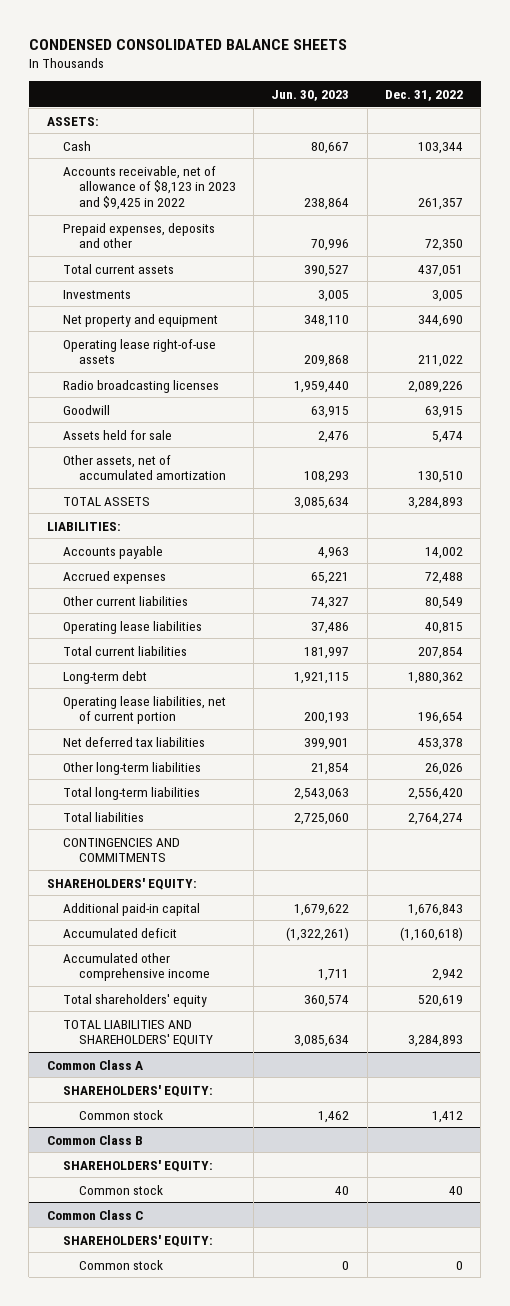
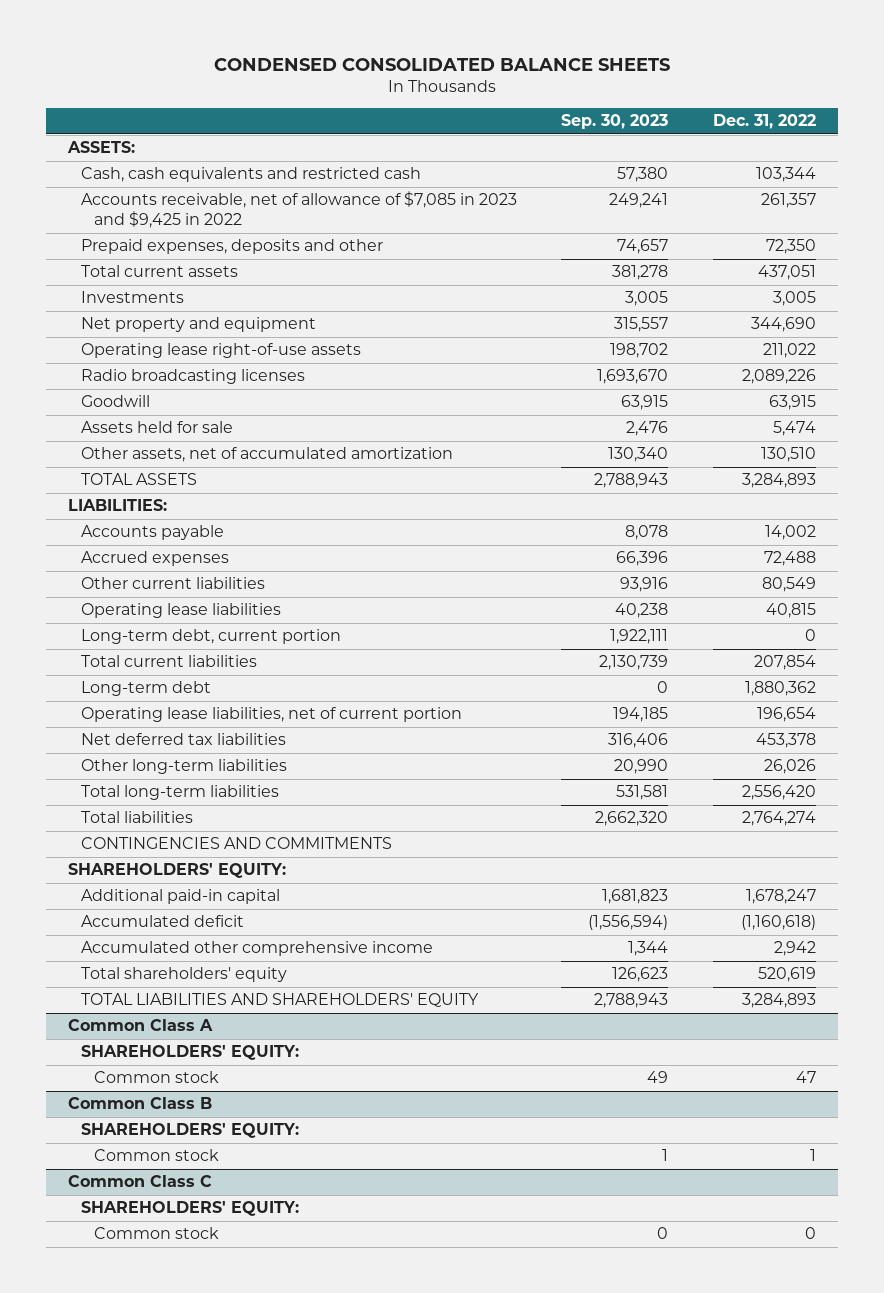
[271,89,350,101] Jun. 30, 2023 -> none
none -> [561,114,669,130] Sep. 30, 2023
[62,140,91,151] Cash -> [81,167,422,183] Cash, cash equivalents and restricted cash
[62,165,236,211] Accounts receivable, net of allowance of $8,123 in 2023 and $9,425 in 2022 -> [81,191,518,229] Accounts receivable, net of allowance of $7,085 in 2023 and $9,425 in 2022
none -> [81,629,342,645] Long-term debt, current portion
[407,903,463,916] 1,676,843 -> [745,889,816,905] 1,678,247
[431,1110,463,1123] 1,412 -> [795,1071,816,1084] 47
[448,1185,463,1195] 40 -> [809,1149,816,1162] 1

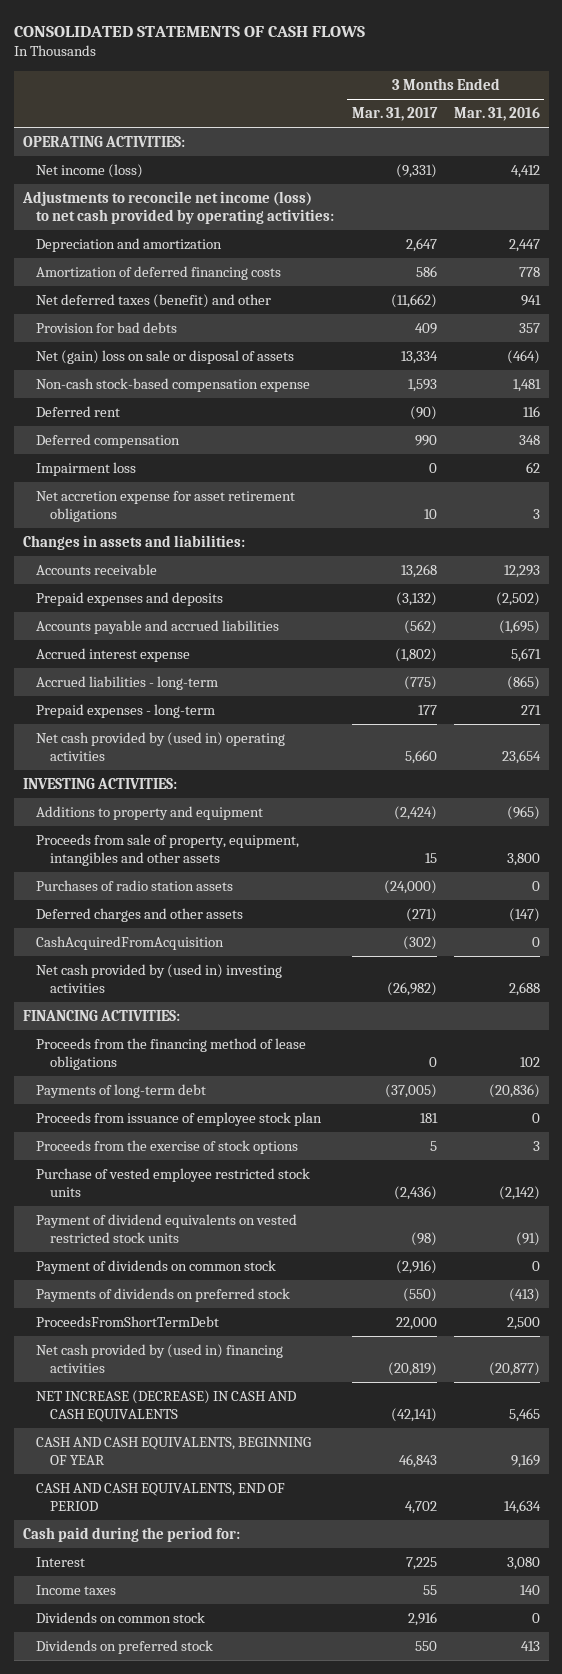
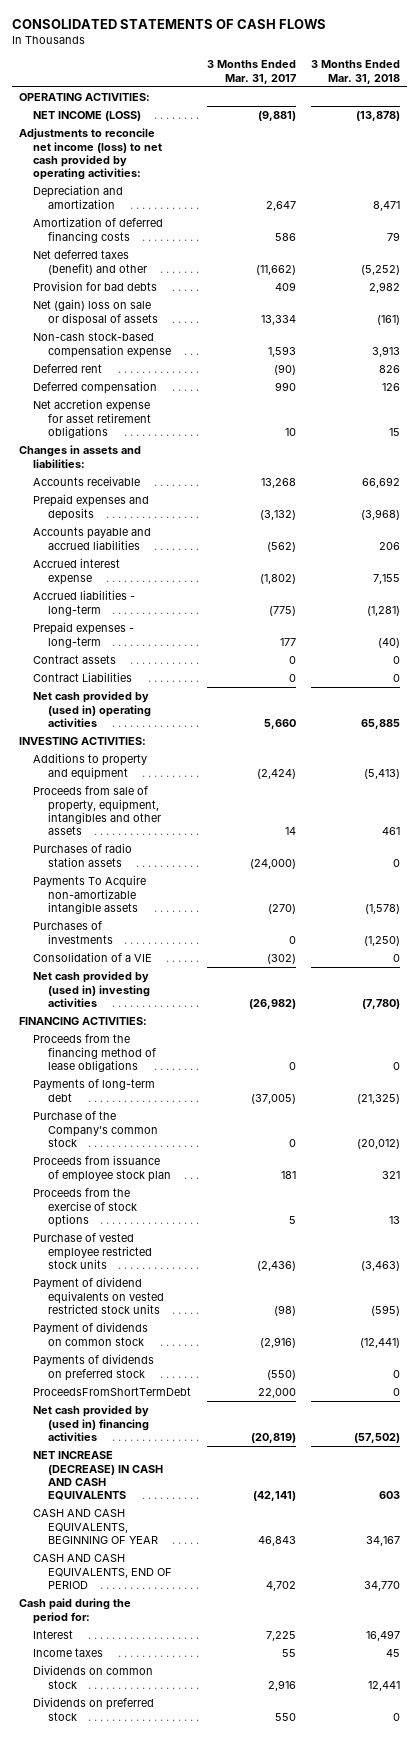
[453,107,540,122] Mar. 31, 2016 -> none
none -> [310,60,400,84] 3 Months Ended Mar. 31, 2018
[36,163,144,178] Net income (loss) -> [33,111,142,122] NET INCOME (LOSS)
[395,163,437,178] (9,331) -> [257,111,296,122] (9,881)
[36,461,137,476] Impairment loss -> none
none -> [33,655,117,665] Contract assets
none -> [33,672,133,683] Contract Liabilities
[424,852,437,863] 15 -> [284,826,296,835] 14
[36,907,244,922] Deferred charges and other assets -> none
none -> [33,875,147,914] Payments To Acquire non-amortizable intangible assets
none -> [33,921,113,944] Purchases of investments
[36,935,225,950] CashAcquiredFromAcquisition -> [33,952,153,963] Consolidation of a VIE
none -> [33,1111,158,1147] Purchase of the Company's common stock

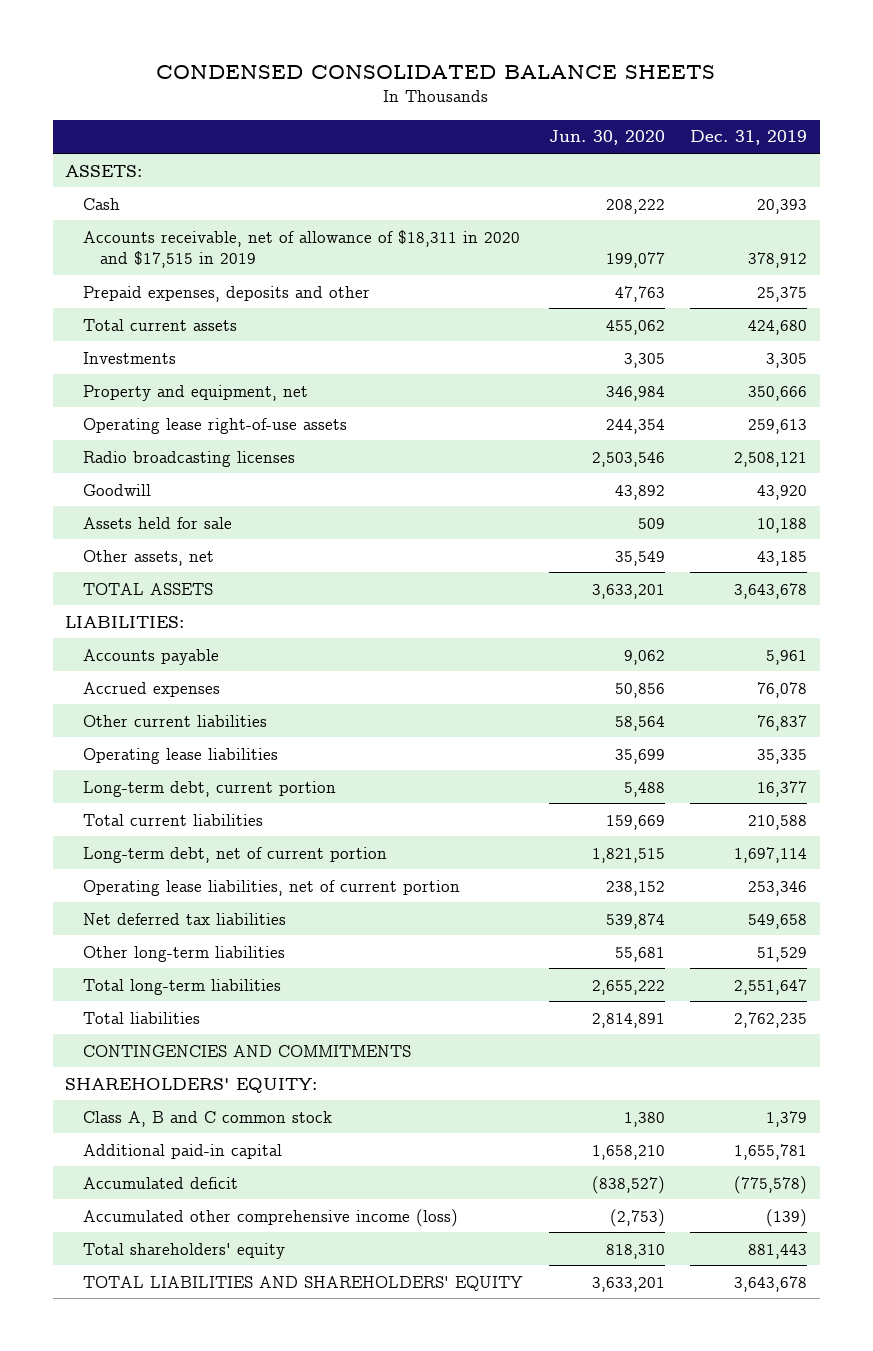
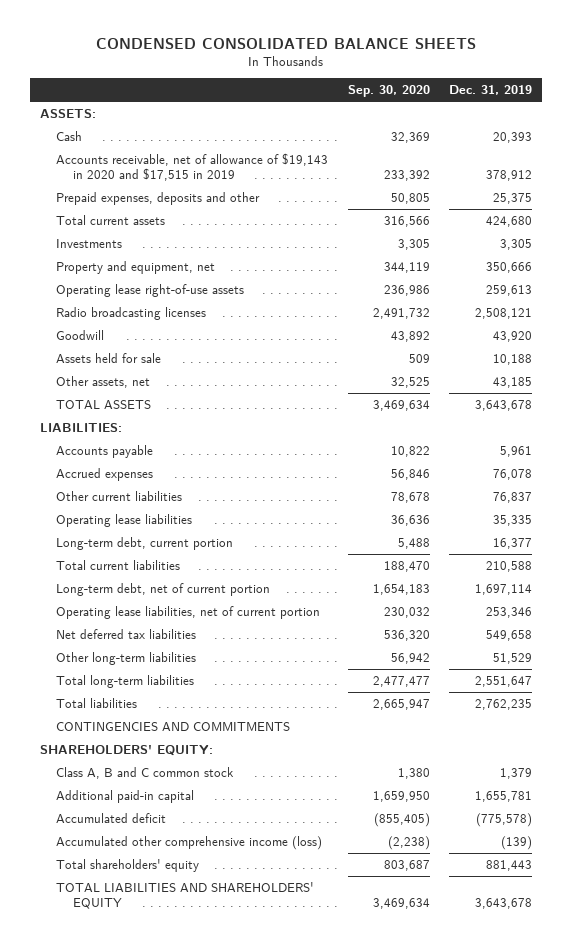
[548,130,665,146] Jun. 30, 2020 -> none
none -> [347,85,430,98] Sep. 30, 2020
[82,229,520,268] Accounts receivable, net of allowance of $18,311 in 2020 and $17,515 in 2019 -> [56,152,329,182] Accounts receivable, net of allowance of $19,143 in 2020 and $17,515 in 2019

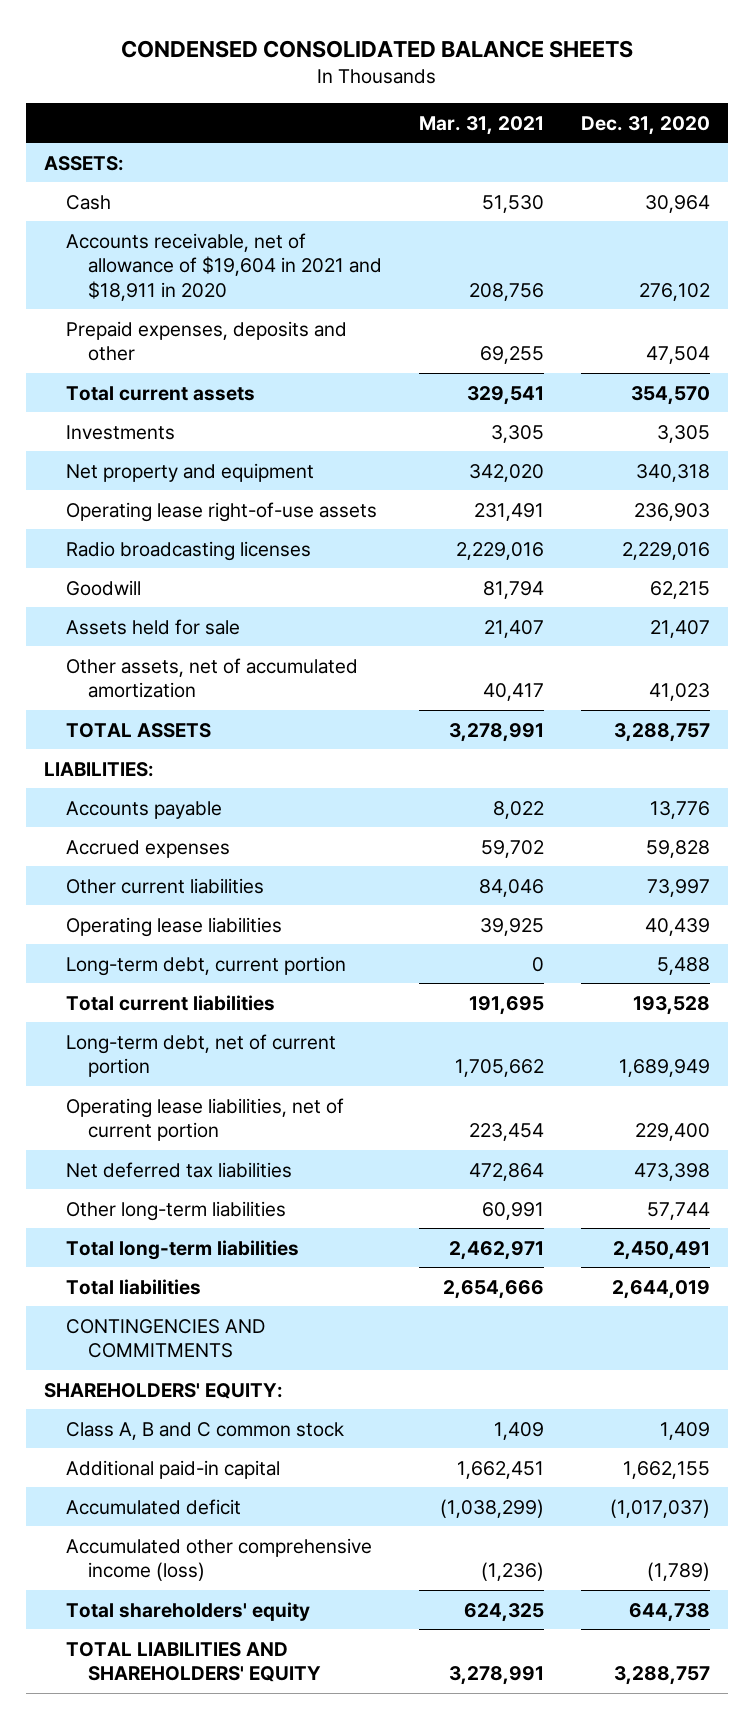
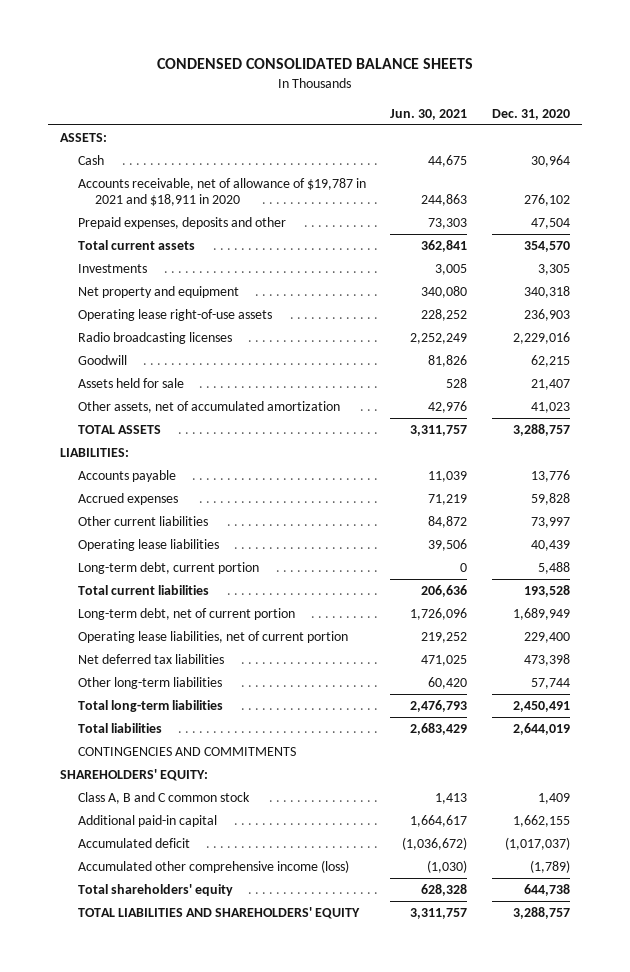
[419,115,545,135] Mar. 31, 2021 -> none
none -> [390,108,468,120] Jun. 30, 2021
[66,232,383,301] Accounts receivable, net of allowance of $19,604 in 2021 and $18,911 in 2020 -> [77,177,366,207] Accounts receivable, net of allowance of $19,787 in 2021 and $18,911 in 2020

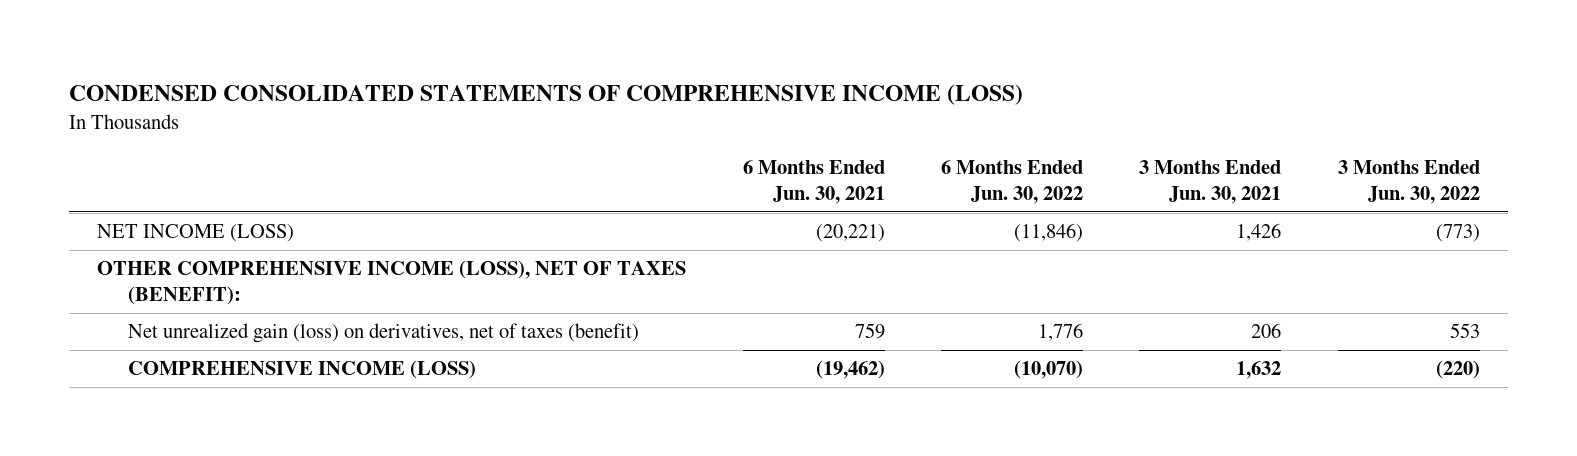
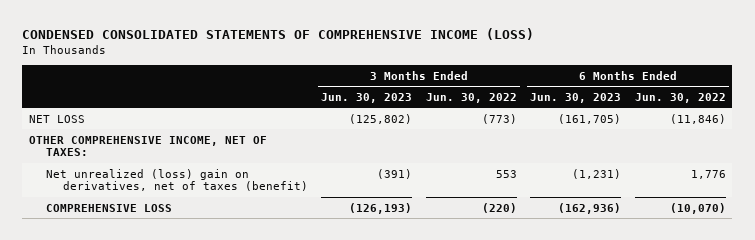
[742,160,885,204] 6 Months Ended Jun. 30, 2021 -> none
[1139,160,1282,204] 3 Months Ended Jun. 30, 2021 -> none
none -> [321,92,413,103] Jun. 30, 2023
none -> [530,92,622,103] Jun. 30, 2023
[97,224,295,243] NET INCOME (LOSS) -> [28,114,85,123] NET LOSS
[97,260,687,305] OTHER COMPREHENSIVE INCOME (LOSS), NET OF TAXES (BENEFIT): -> [28,135,267,157] OTHER COMPREHENSIVE INCOME, NET OF TAXES:
[128,323,640,344] Net unrealized gain (loss) on derivatives, net of taxes (benefit) -> [45,168,308,192] Net unrealized (loss) gain on derivatives, net of taxes (benefit)
[128,360,477,380] COMPREHENSIVE INCOME (LOSS) -> [45,203,172,212] COMPREHENSIVE LOSS

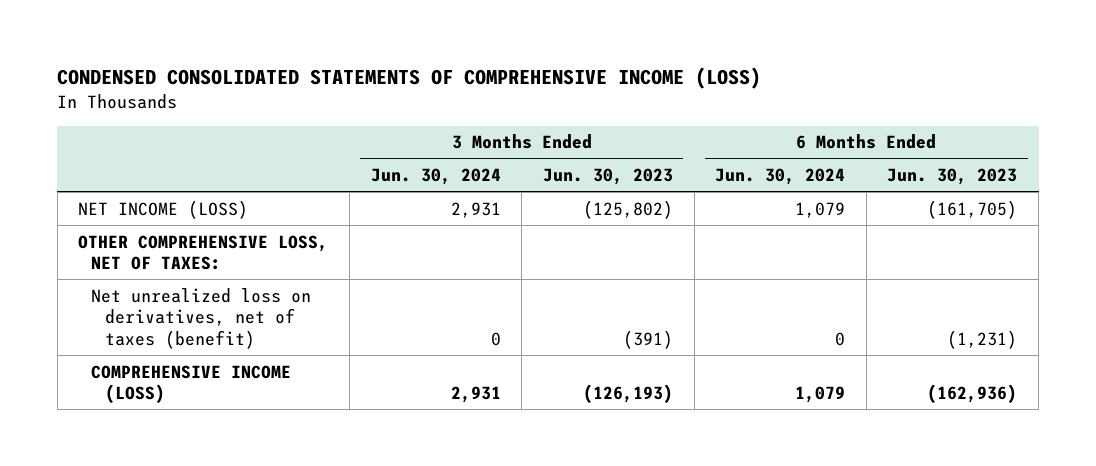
[425,92,517,103] Jun. 30, 2022 -> none
[634,92,726,103] Jun. 30, 2022 -> none
none -> [370,168,501,186] Jun. 30, 2024
none -> [715,168,846,186] Jun. 30, 2024
[28,114,85,123] NET LOSS -> [78,199,249,219] NET INCOME (LOSS)
[28,135,267,157] OTHER COMPREHENSIVE INCOME, NET OF TAXES: -> [78,234,329,271] OTHER COMPREHENSIVE LOSS, NET OF TAXES:
[45,168,308,192] Net unrealized (loss) gain on derivatives, net of taxes (benefit) -> [91,287,312,349] Net unrealized loss on derivatives, net of taxes (benefit)
[45,203,172,212] COMPREHENSIVE LOSS -> [91,364,292,404] COMPREHENSIVE INCOME (LOSS)

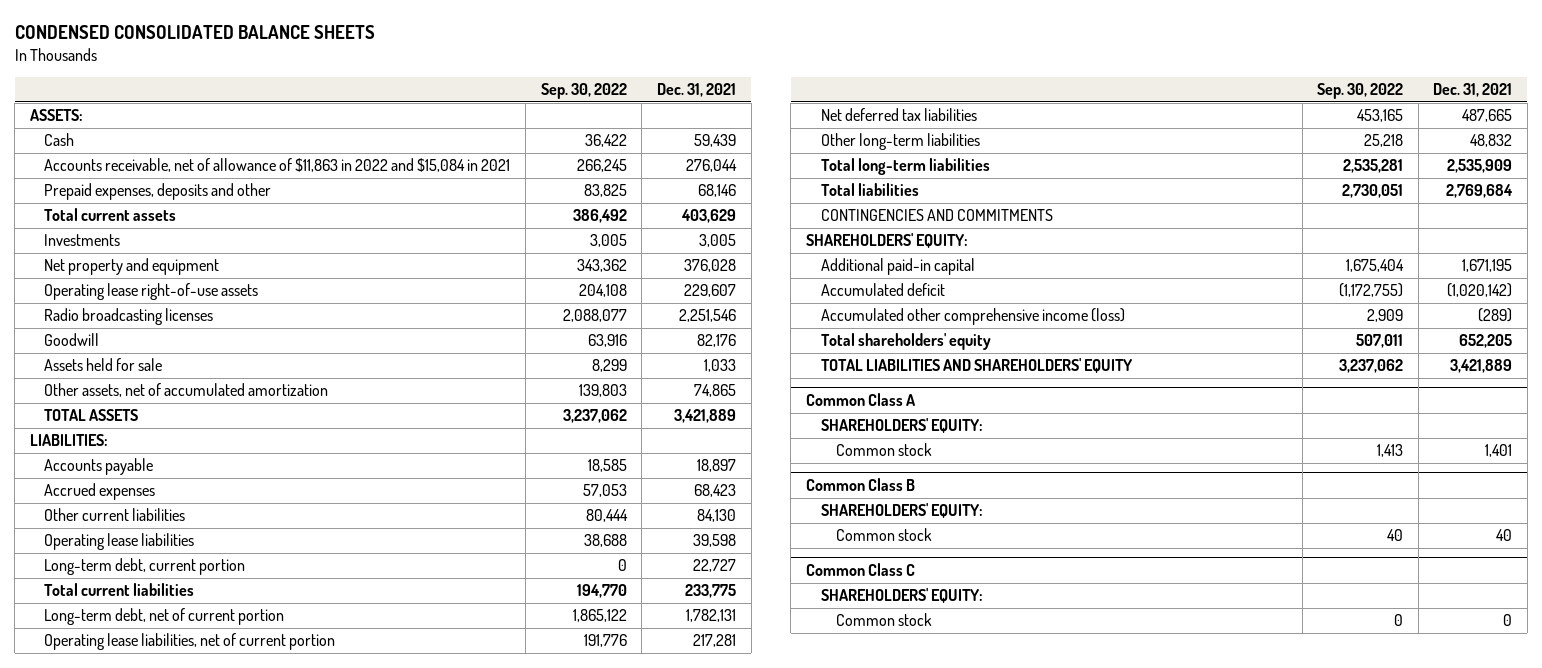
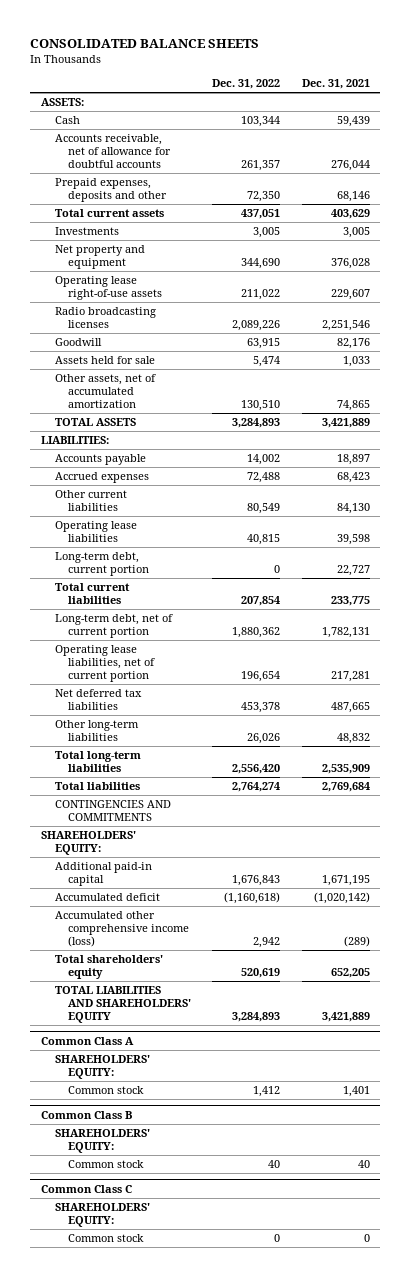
[14,25,375,40] CONDENSED CONSOLIDATED BALANCE SHEETS -> [30,38,260,48] CONSOLIDATED BALANCE SHEETS
[540,83,627,100] Sep. 30, 2022 -> none
none -> [212,79,281,90] Dec. 31, 2022
[44,158,511,173] Accounts receivable, net of allowance of $11,863 in 2022 and $15,084 in 2021 -> [54,134,172,169] Accounts receivable, net of allowance for doubtful accounts

